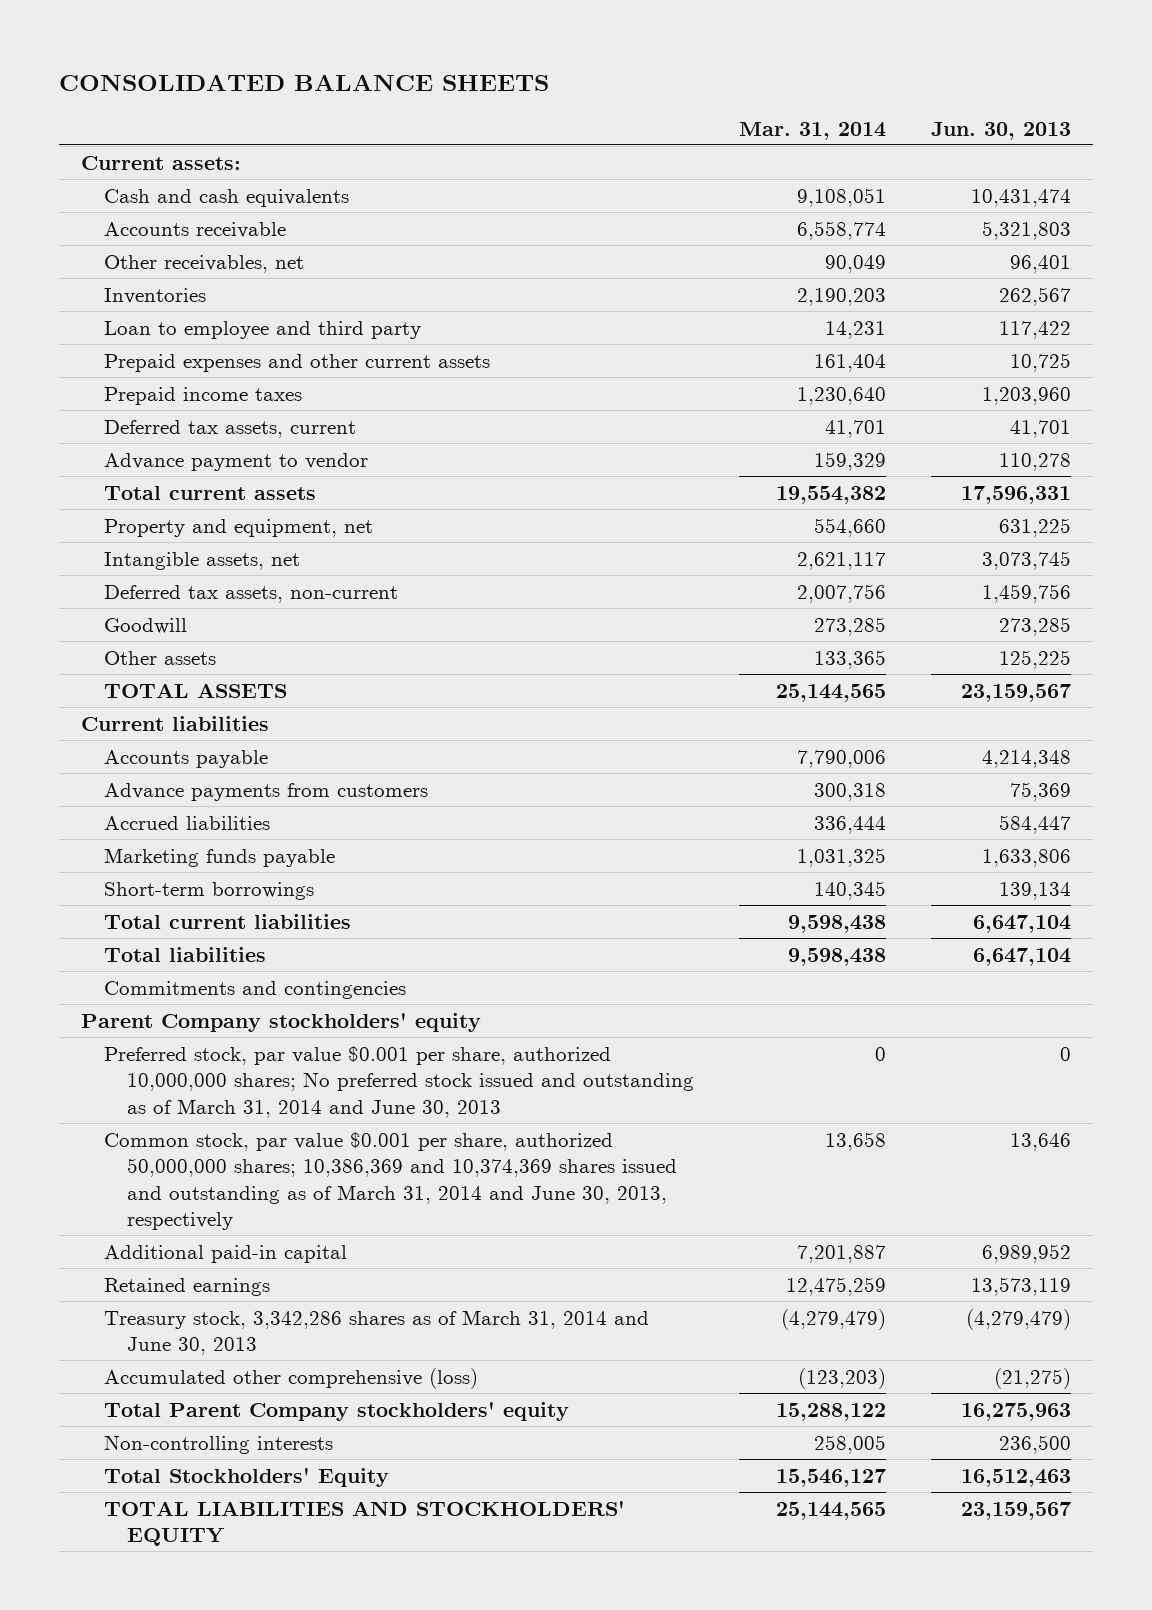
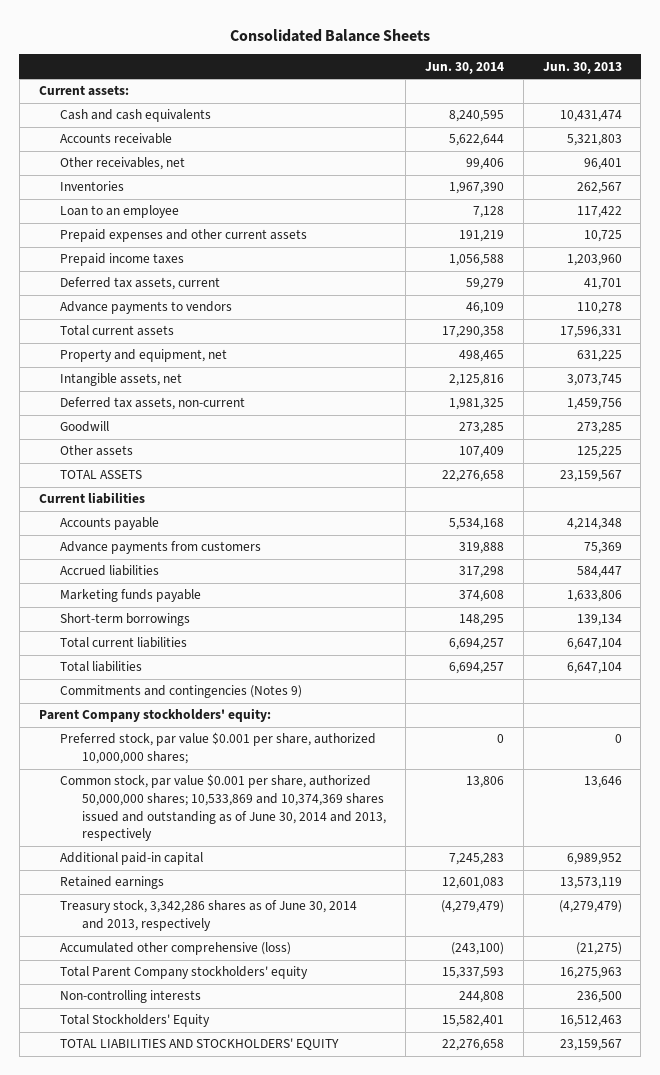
[58,74,549,92] CONSOLIDATED BALANCE SHEETS -> [230,28,431,42] Consolidated Balance Sheets
[738,121,886,140] Mar. 31, 2014 -> none
none -> [424,61,504,74] Jun. 30, 2014
[103,320,421,339] Loan to employee and third party -> [60,205,180,219] Loan to an employee
[103,452,368,471] Advance payment to vendor -> [60,301,233,315] Advance payments to vendors
[103,980,406,999] Commitments and contingencies -> [60,685,303,699] Commitments and contingencies (Notes 9)
[81,1012,482,1032] Parent Company stockholders' equity -> [38,708,271,723] Parent Company stockholders' equity:
[103,1045,694,1118] Preferred stock, par value $0.001 per share, authorized 10,000,000 shares; No preferred stock issued and outstanding as of March 31, 2014 and June 30, 2013 -> [60,732,377,765] Preferred stock, par value $0.001 per share, authorized 10,000,000 shares;
[103,1131,677,1231] Common stock, par value $0.001 per share, authorized 50,000,000 shares; 10,386,369 and 10,374,369 shares issued and outstanding as of March 31, 2014 and June 30, 2013, respectively -> [60,774,387,842] Common stock, par value $0.001 per share, authorized 50,000,000 shares; 10,533,869 and 10,374,369 shares issued and outstanding as of June 30, 2014 and 2013, respectively
[103,1309,649,1356] Treasury stock, 3,342,286 shares as of March 31, 2014 and June 30, 2013 -> [60,900,358,932] Treasury stock, 3,342,286 shares as of June 30, 2014 and 2013, respectively

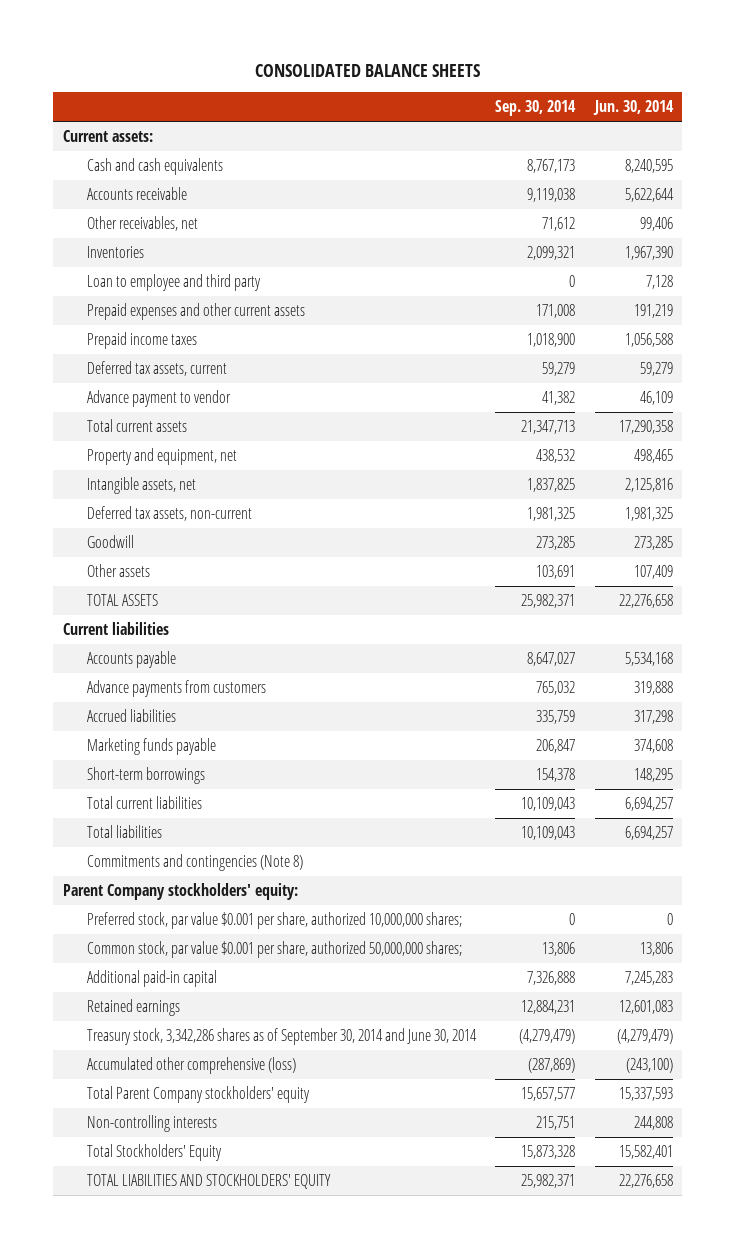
[230,28,431,42] Consolidated Balance Sheets -> [254,64,480,78] CONSOLIDATED BALANCE SHEETS
[542,61,622,74] Jun. 30, 2013 -> none
none -> [495,100,577,117] Sep. 30, 2014
[60,205,180,219] Loan to an employee -> [86,273,261,291] Loan to employee and third party
[60,301,233,315] Advance payments to vendors -> [86,389,231,407] Advance payment to vendor
[60,685,303,699] Commitments and contingencies (Notes 9) -> [86,853,303,871] Commitments and contingencies (Note 8)
[60,774,387,842] Common stock, par value $0.001 per share, authorized 50,000,000 shares; 10,533,869 and 10,374,369 shares issued and outstanding as of June 30, 2014 and 2013, respectively -> [86,940,462,958] Common stock, par value $0.001 per share, authorized 50,000,000 shares;
[60,900,358,932] Treasury stock, 3,342,286 shares as of June 30, 2014 and 2013, respectively -> [86,1027,477,1045] Treasury stock, 3,342,286 shares as of September 30, 2014 and June 30, 2014

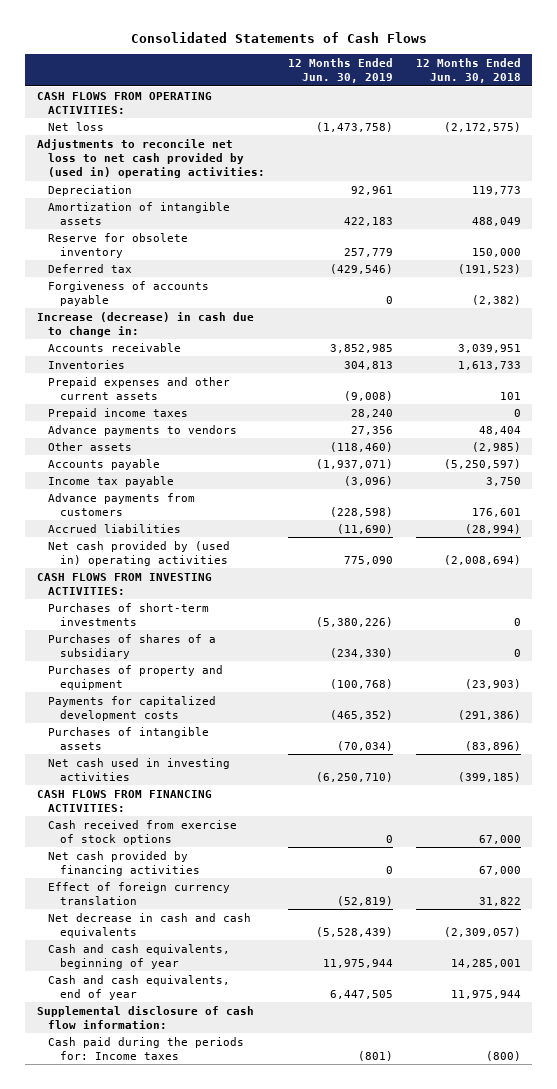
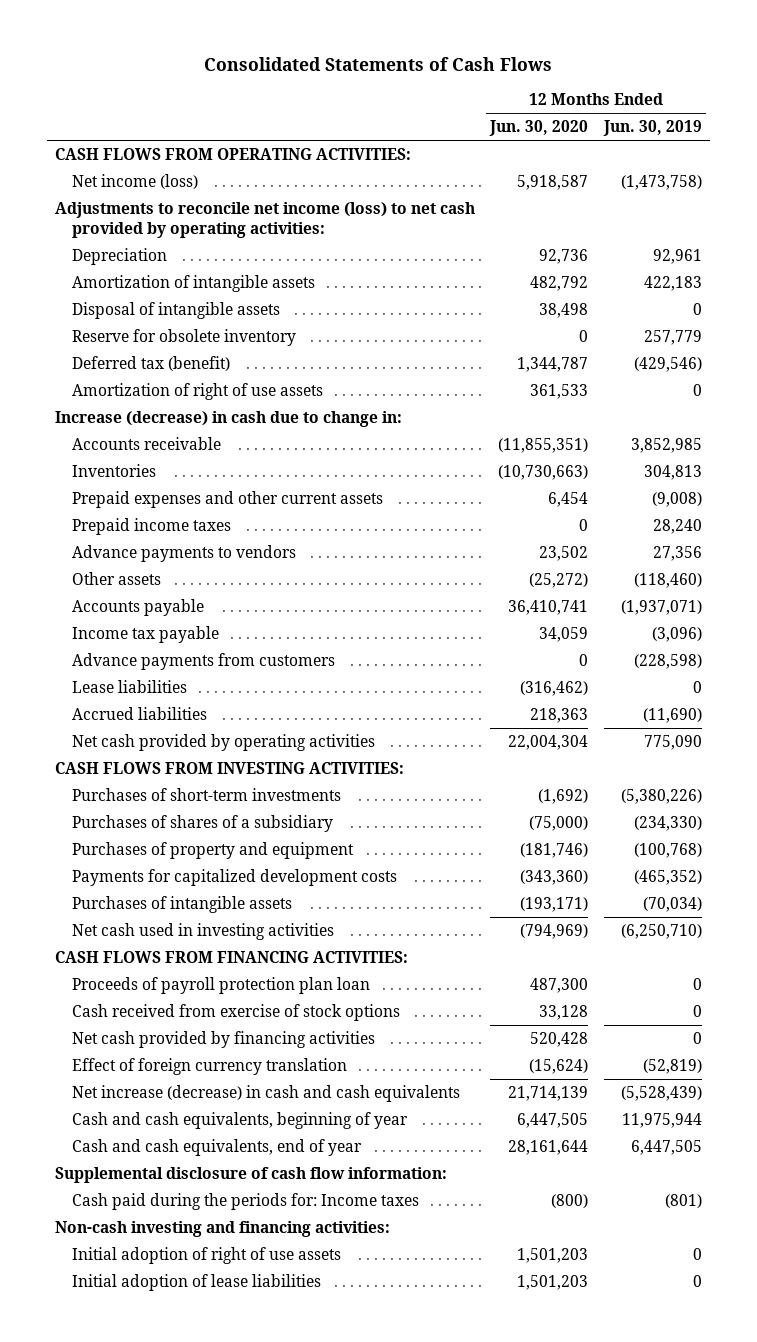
[415,57,521,84] 12 Months Ended Jun. 30, 2018 -> none
none -> [489,120,589,137] Jun. 30, 2020
[48,121,105,131] Net loss -> [71,174,198,190] Net income (loss)
[36,138,266,179] Adjustments to reconcile net loss to net cash provided by (used in) operating activities: -> [54,202,475,238] Adjustments to reconcile net income (loss) to net cash provided by operating activities:
none -> [71,302,280,320] Disposal of intangible assets
[48,280,210,306] Forgiveness of accounts payable -> none
[48,263,133,273] Deferred tax -> [71,356,230,372] Deferred tax (benefit)
none -> [71,383,323,401] Amortization of right of use assets
none -> [71,680,187,694] Lease liabilities
[48,540,231,566] Net cash provided by (used in) operating activities -> [71,734,375,752] Net cash provided by operating activities
none -> [71,977,370,995] Proceeds of payroll protection plan loan
[48,912,252,938] Net decrease in cash and cash equivalents -> [71,1085,460,1103] Net increase (decrease) in cash and cash equivalents
none -> [54,1221,390,1238] Non-cash investing and financing activities:
none -> [71,1247,341,1265] Initial adoption of right of use assets
none -> [71,1274,321,1292] Initial adoption of lease liabilities

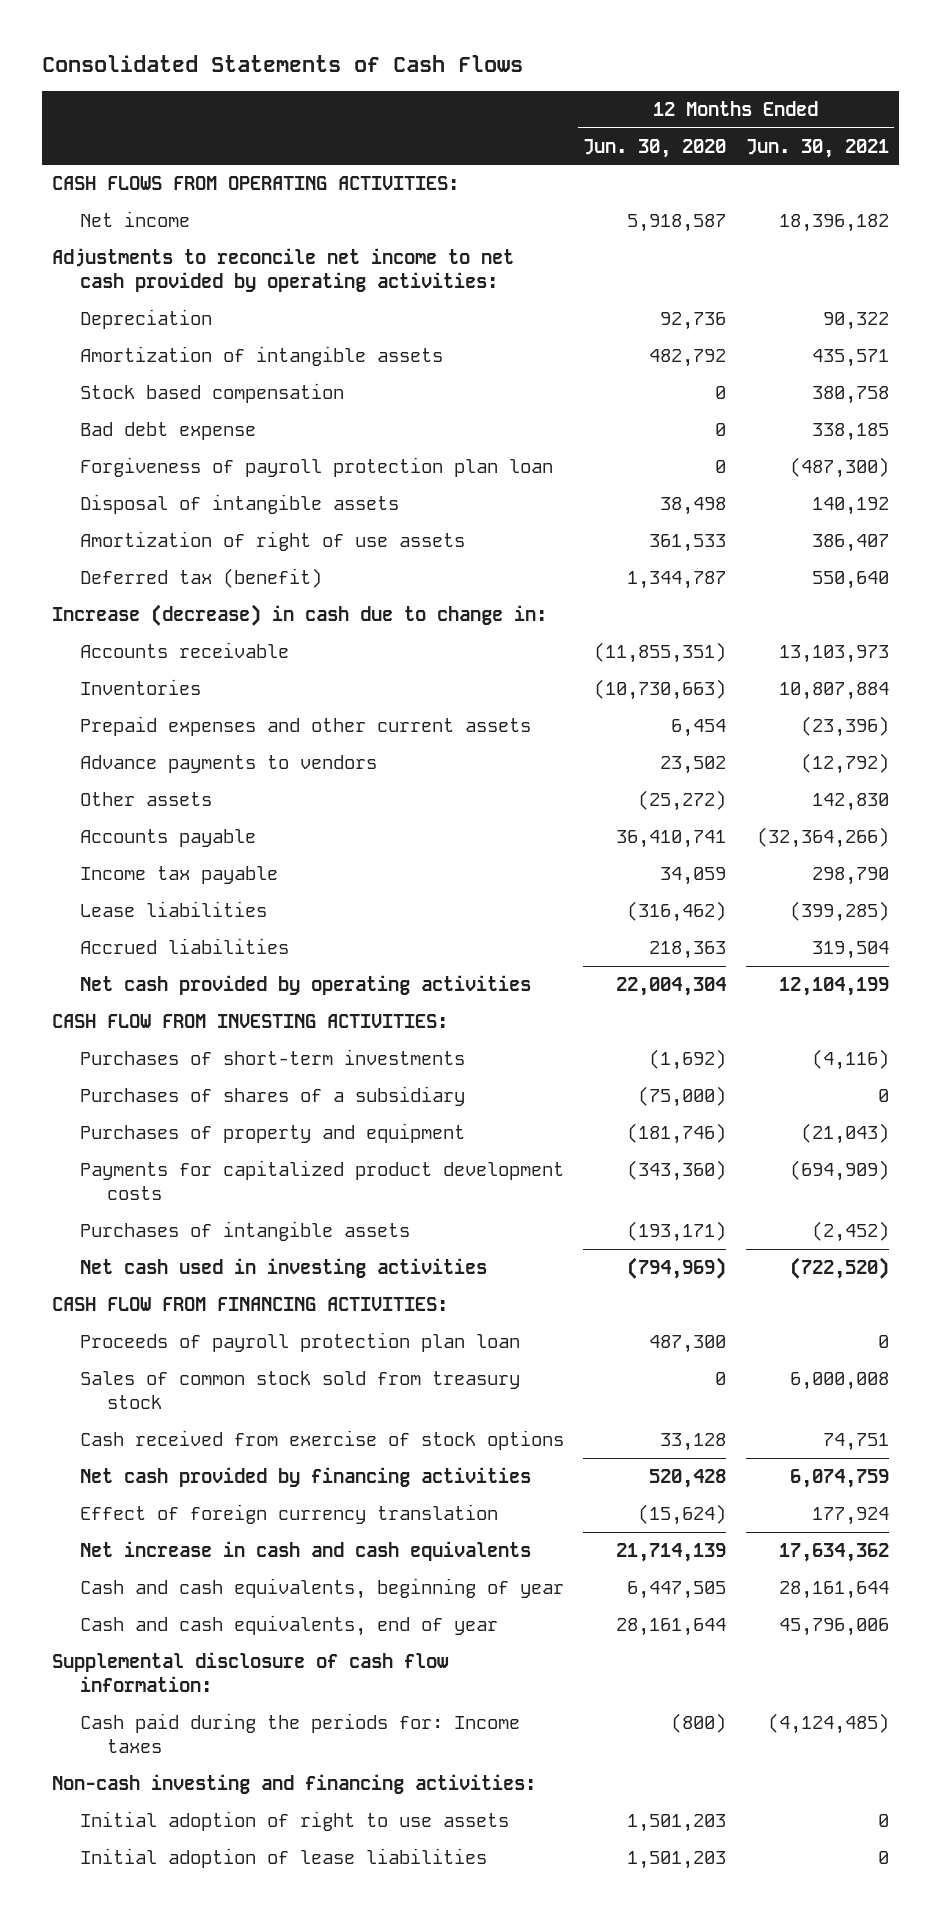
[602,120,702,137] Jun. 30, 2019 -> none
none -> [745,138,889,158] Jun. 30, 2021
[71,174,198,190] Net income (loss) -> [79,210,190,227] Net income
[54,202,475,238] Adjustments to reconcile net income (loss) to net cash provided by operating activities: -> [52,247,515,292] Adjustments to reconcile net income to net cash provided by operating activities:
none -> [79,382,344,403] Stock based compensation
none -> [79,421,256,440] Bad debt expense
none -> [79,456,553,477] Forgiveness of payroll protection plan loan
[71,329,296,347] Reserve for obsolete inventory -> none
[71,356,230,372] Deferred tax (benefit) -> [79,567,322,588] Deferred tax (benefit)
[71,518,231,536] Prepaid income taxes -> none
[71,653,335,671] Advance payments from customers -> none
[54,762,404,775] CASH FLOWS FROM INVESTING ACTIVITIES: -> [52,1013,449,1028] CASH FLOW FROM INVESTING ACTIVITIES:
[71,869,397,887] Payments for capitalized development costs -> [79,1159,564,1200] Payments for capitalized product development costs
[54,951,408,964] CASH FLOWS FROM FINANCING ACTIVITIES: -> [52,1296,449,1311] CASH FLOW FROM FINANCING ACTIVITIES:
none -> [79,1370,520,1409] Sales of common stock sold from treasury stock
[71,1085,460,1103] Net increase (decrease) in cash and cash equivalents -> [79,1540,531,1561] Net increase in cash and cash equivalents
[71,1247,341,1265] Initial adoption of right of use assets -> [79,1810,509,1831] Initial adoption of right to use assets

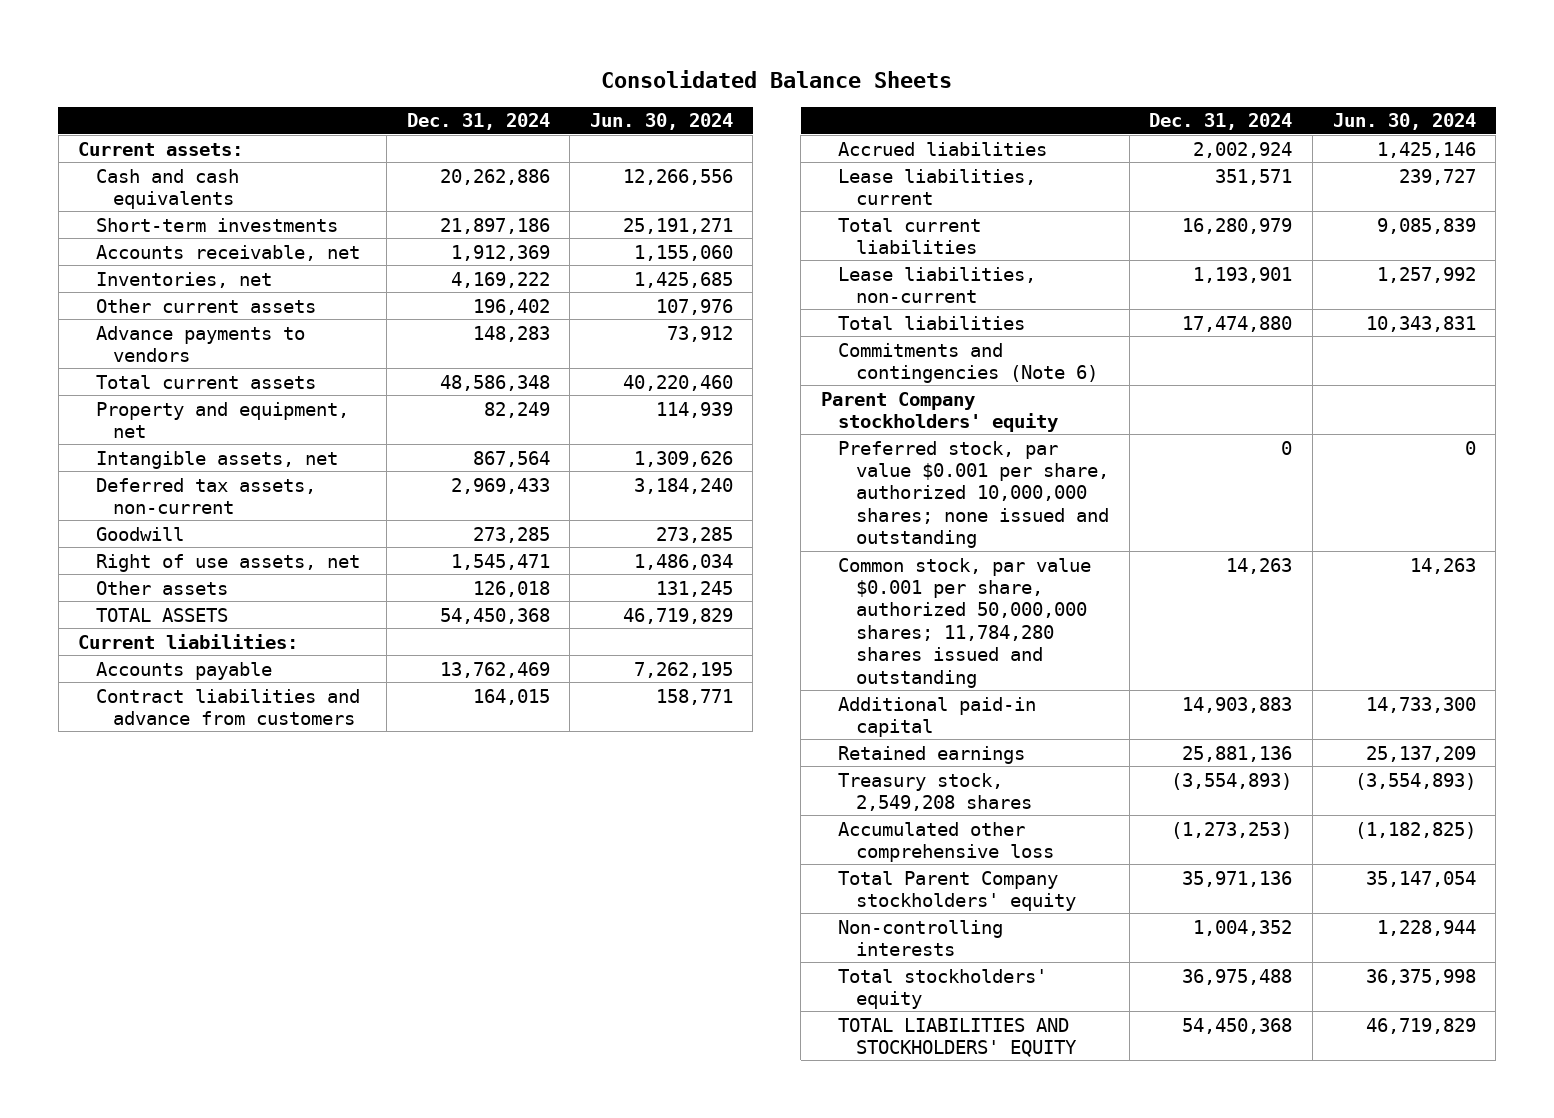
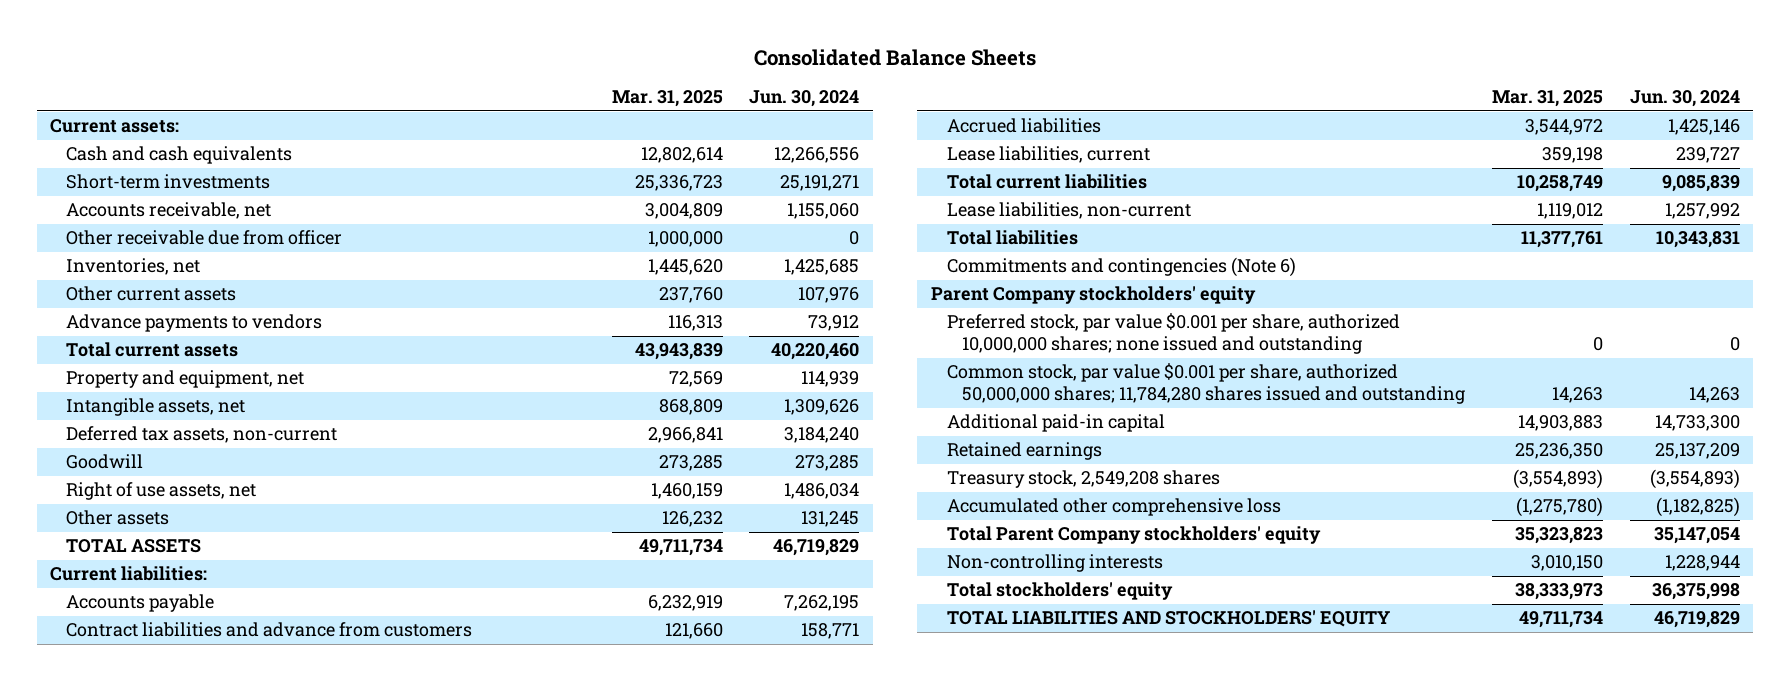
[406,113,550,131] Dec. 31, 2024 -> none
none -> [611,90,723,108] Mar. 31, 2025
none -> [66,230,343,246] Other receivable due from officer

